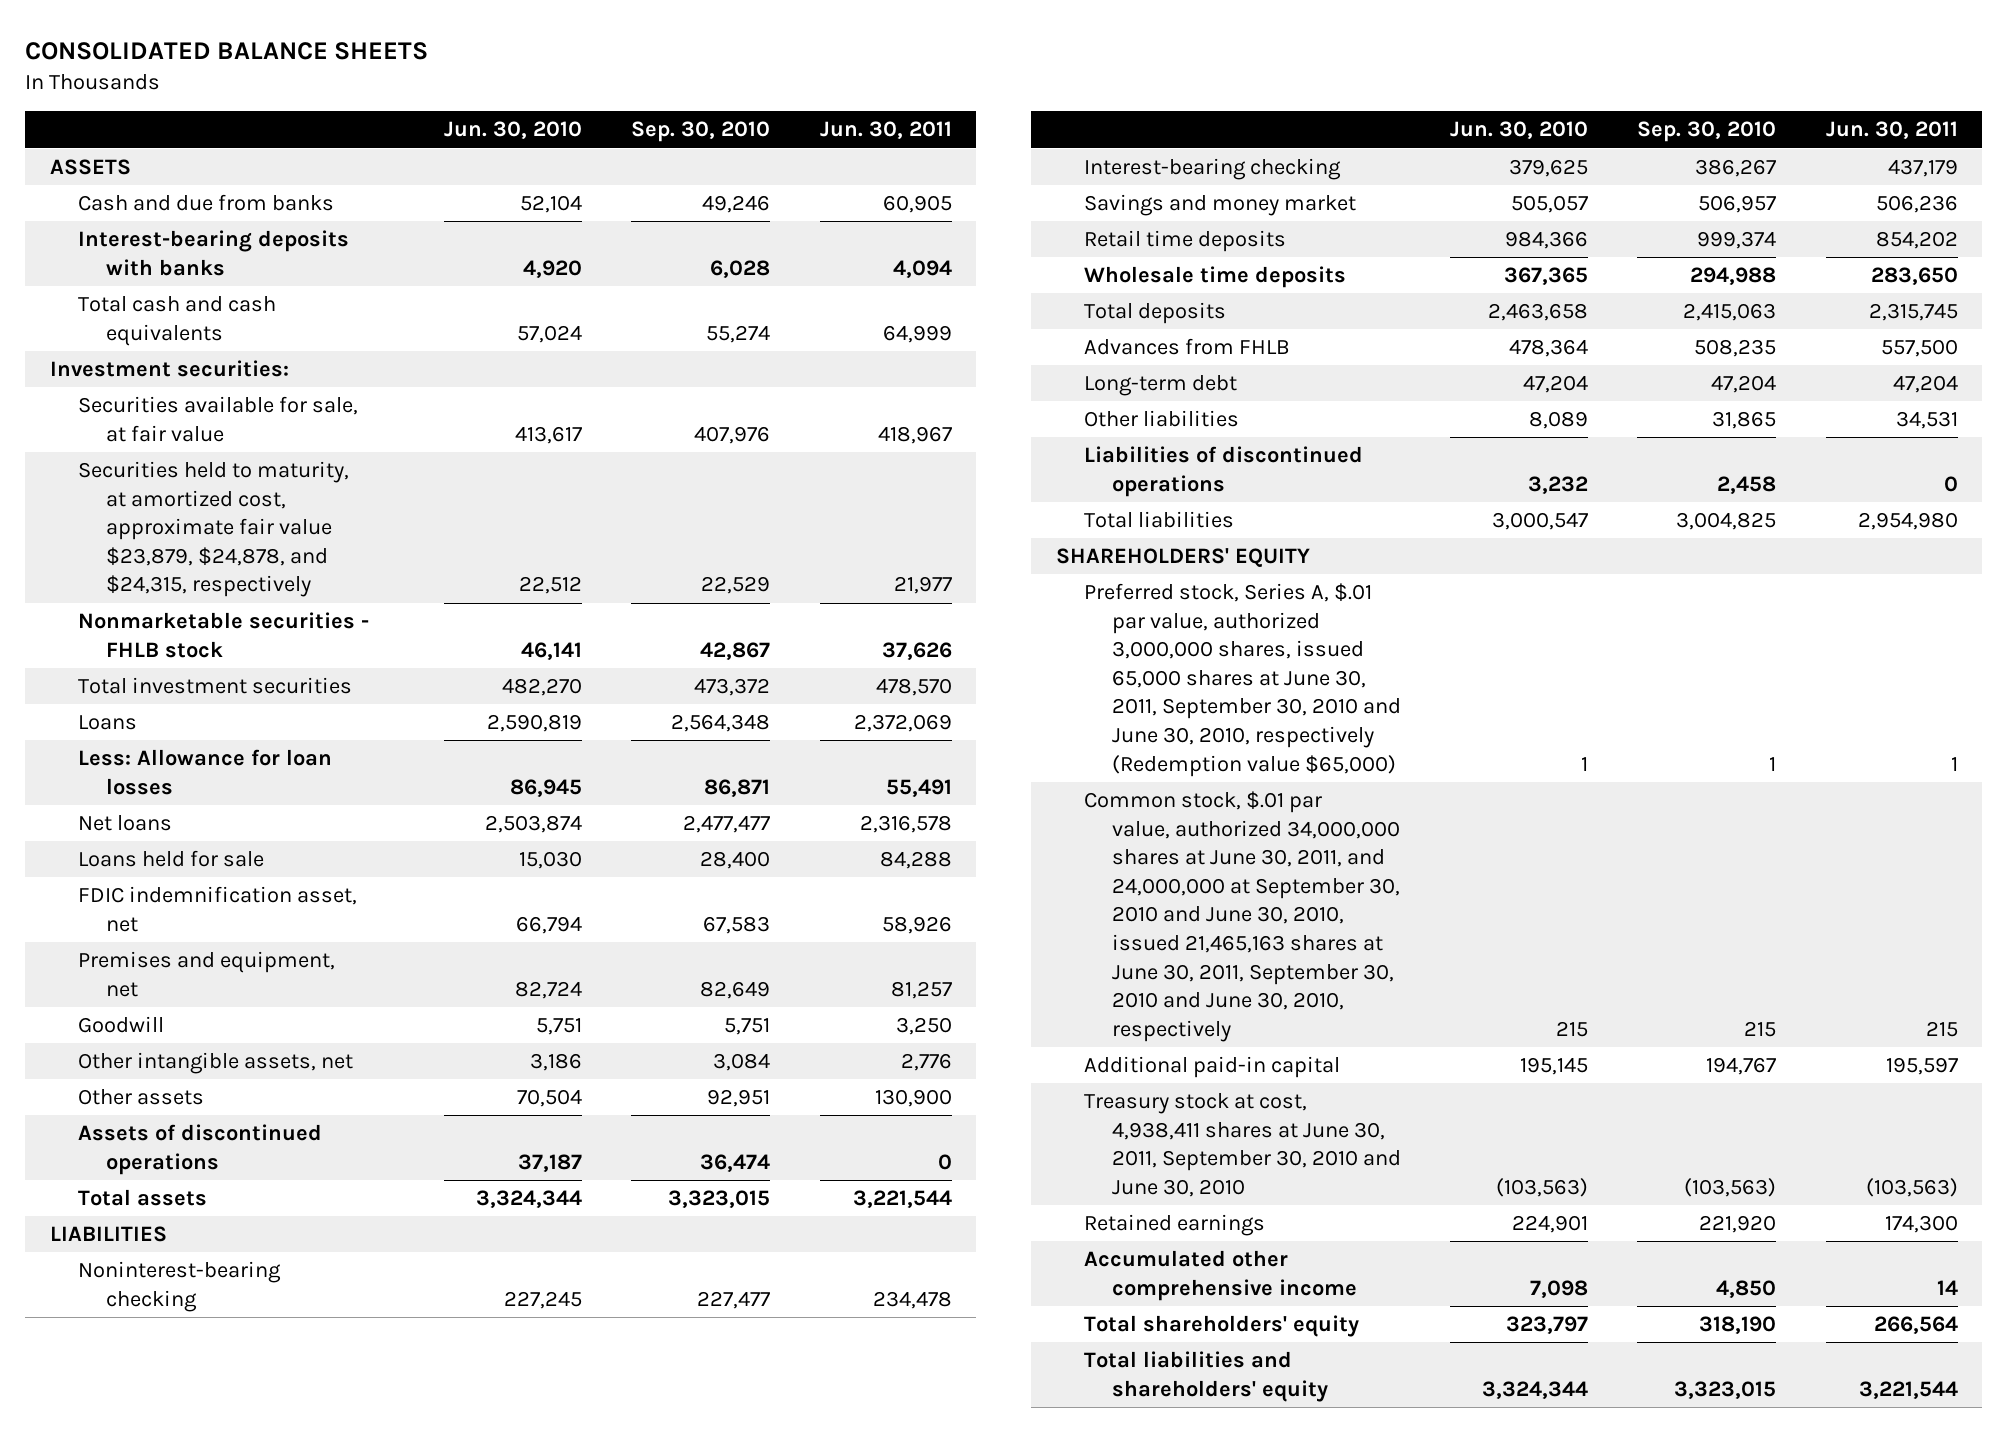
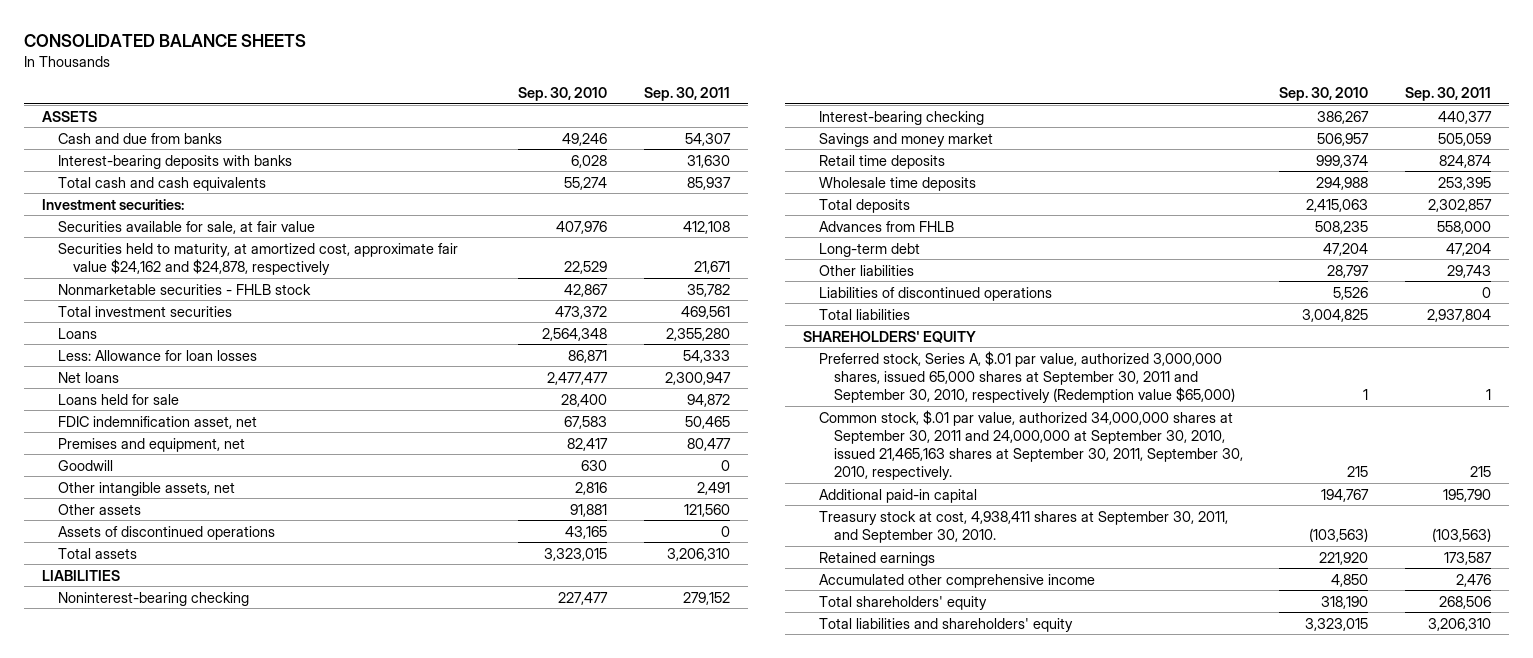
[444,121,583,140] Jun. 30, 2010 -> none
[819,121,952,140] Jun. 30, 2011 -> none
none -> [643,86,730,101] Sep. 30, 2011
[77,461,349,598] Securities held to maturity, at amortized cost, approximate fair value $23,879, $24,878, and $24,315, respectively -> [57,242,458,275] Securities held to maturity, at amortized cost, approximate fair value $24,162 and $24,878, respectively
[700,980,771,999] 82,649 -> [567,437,609,451] 82,417
[724,1018,771,1036] 5,751 -> [581,459,608,471] 630
[713,1053,771,1072] 3,084 -> [575,481,608,495] 2,816
[707,1089,771,1108] 92,951 -> [570,503,608,517] 91,881
[700,1153,771,1172] 36,474 -> [565,525,608,539] 43,165
[1712,411,1777,430] 31,865 -> [1327,264,1370,278] 28,797
[1717,475,1777,494] 2,458 -> [1333,286,1369,300] 5,526
[1083,583,1401,777] Preferred stock, Series A, $.01 par value, authorized 3,000,000 shares, issued 65,000 shares at June 30, 2011, September 30, 2010 and June 30, 2010, respectively (Redemption value $65,000) -> [818,350,1235,403] Preferred stock, Series A, $.01 par value, authorized 3,000,000 shares, issued 65,000 shares at September 30, 2011 and September 30, 2010, respectively (Redemption value $65,000)
[1083,791,1400,1042] Common stock, $.01 par value, authorized 34,000,000 shares at June 30, 2011, and 24,000,000 at September 30, 2010 and June 30, 2010, issued 21,465,163 shares at June 30, 2011, September 30, 2010 and June 30, 2010, respectively -> [818,409,1243,481] Common stock, $.01 par value, authorized 34,000,000 shares at September 30, 2011 and 24,000,000 at September 30, 2010, issued 21,465,163 shares at September 30, 2011, September 30, 2010, respectively.
[1083,1093,1401,1197] Treasury stock at cost, 4,938,411 shares at June 30, 2011, September 30, 2010 and June 30, 2010 -> [818,510,1228,543] Treasury stock at cost, 4,938,411 shares at September 30, 2011, and September 30, 2010.

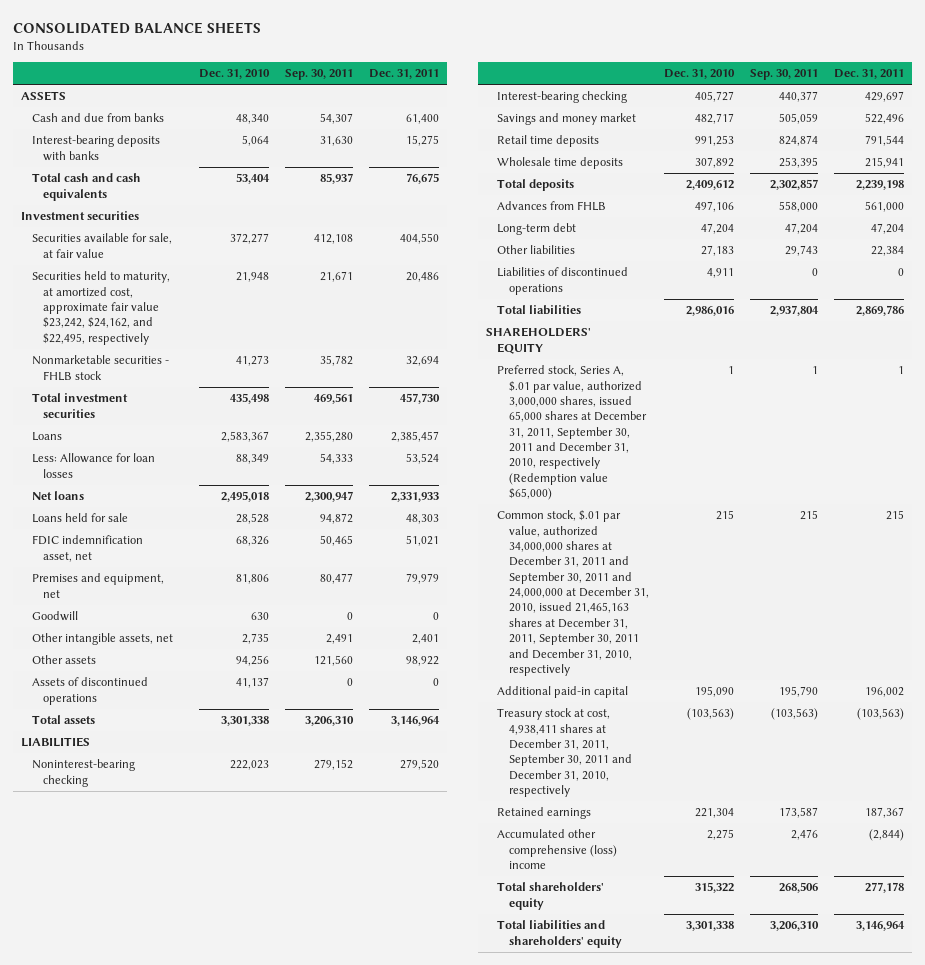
[518,86,608,101] Sep. 30, 2010 -> none
none -> [199,69,271,80] Dec. 31, 2010
none -> [368,69,439,80] Dec. 31, 2011
[42,198,185,210] Investment securities: -> [20,211,139,221] Investment securities
[57,242,458,275] Securities held to maturity, at amortized cost, approximate fair value $24,162 and $24,878, respectively -> [32,271,171,345] Securities held to maturity, at amortized cost, approximate fair value $23,242, $24,162, and $22,495, respectively
[818,350,1235,403] Preferred stock, Series A, $.01 par value, authorized 3,000,000 shares, issued 65,000 shares at September 30, 2011 and September 30, 2010, respectively (Redemption value $65,000) -> [497,365,647,501] Preferred stock, Series A, $.01 par value, authorized 3,000,000 shares, issued 65,000 shares at December 31, 2011, September 30, 2011 and December 31, 2010, respectively (Redemption value $65,000)
[818,409,1243,481] Common stock, $.01 par value, authorized 34,000,000 shares at September 30, 2011 and 24,000,000 at September 30, 2010, issued 21,465,163 shares at September 30, 2011, September 30, 2010, respectively. -> [497,510,649,676] Common stock, $.01 par value, authorized 34,000,000 shares at December 31, 2011 and September 30, 2011 and 24,000,000 at December 31, 2010, issued 21,465,163 shares at December 31, 2011, September 30, 2011 and December 31, 2010, respectively
[818,510,1228,543] Treasury stock at cost, 4,938,411 shares at September 30, 2011, and September 30, 2010. -> [497,708,632,798] Treasury stock at cost, 4,938,411 shares at December 31, 2011, September 30, 2011 and December 31, 2010, respectively
[818,573,1095,588] Accumulated other comprehensive income -> [497,829,617,869] Accumulated other comprehensive (loss) income

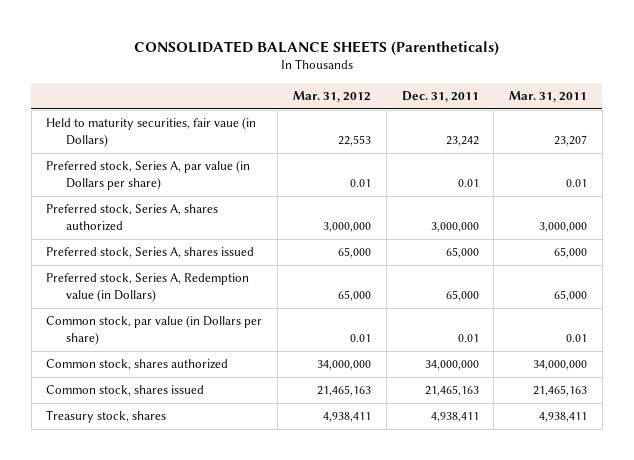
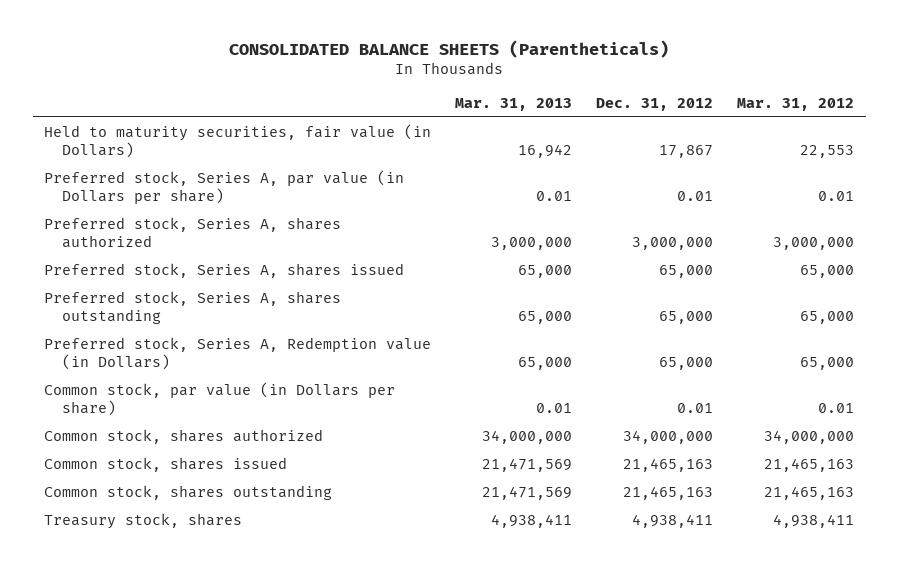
[401,91,479,103] Dec. 31, 2011 -> none
[509,91,588,103] Mar. 31, 2011 -> none
none -> [455,97,573,111] Mar. 31, 2013
none -> [595,97,713,111] Dec. 31, 2012
[46,117,257,148] Held to maturity securities, fair vaue (in Dollars) -> [44,124,432,159] Held to maturity securities, fair value (in Dollars)
none -> [44,291,342,325] Preferred stock, Series A, shares outstanding
none -> [44,485,333,501] Common stock, shares outstanding

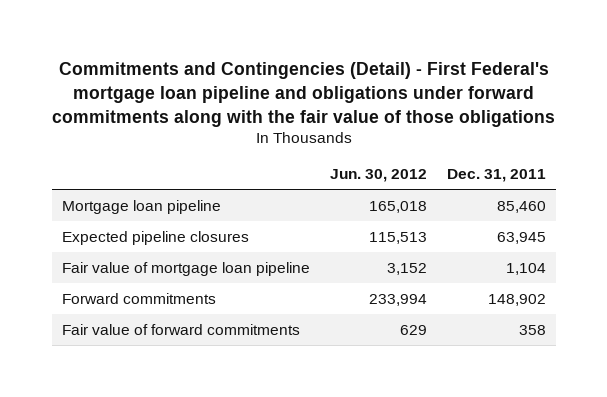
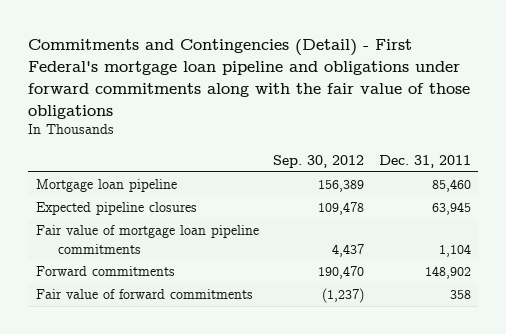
[329,169,427,183] Jun. 30, 2012 -> none
none -> [273,154,365,168] Sep. 30, 2012
[61,261,310,276] Fair value of mortgage loan pipeline -> [35,225,259,254] Fair value of mortgage loan pipeline commitments

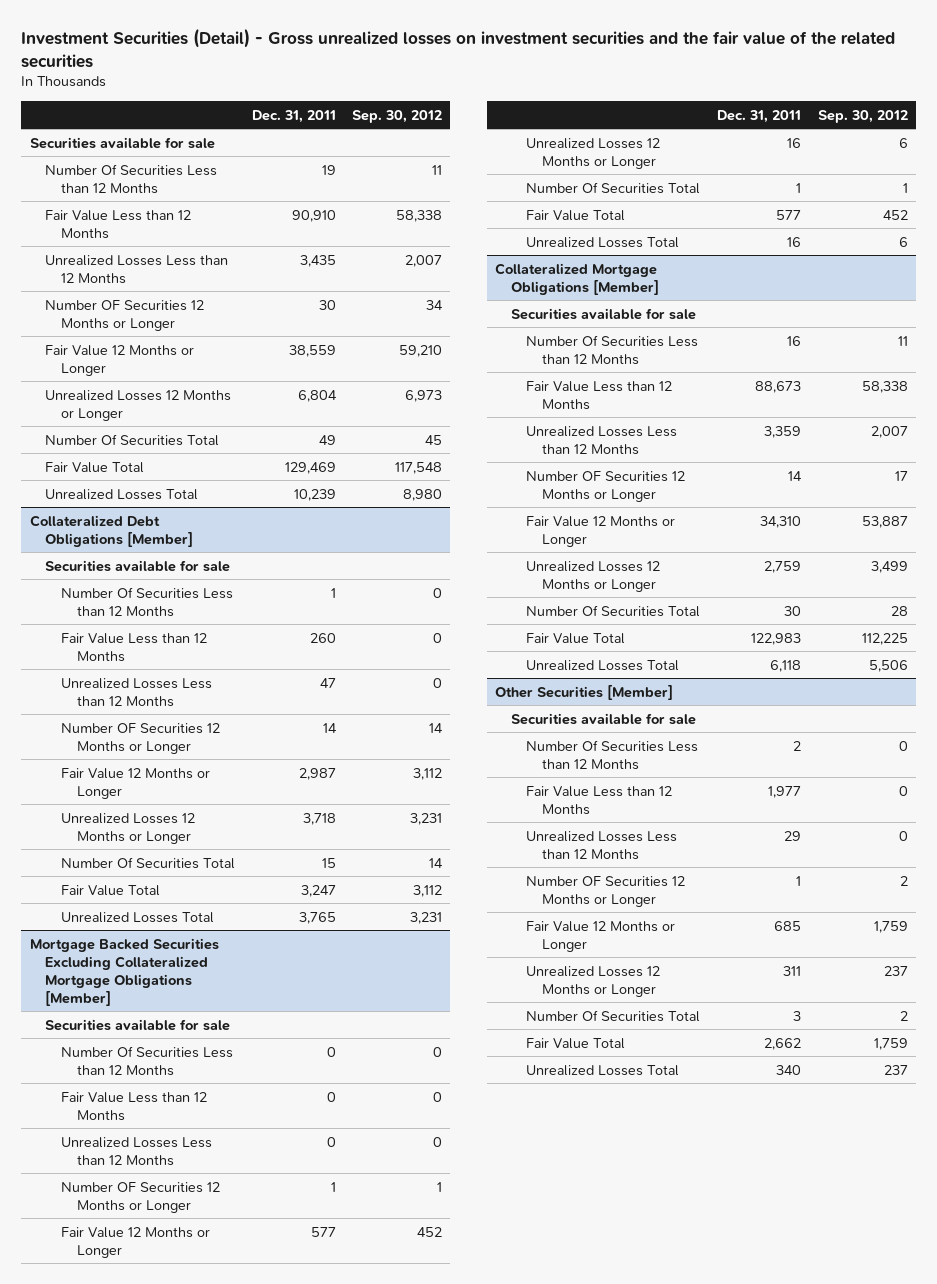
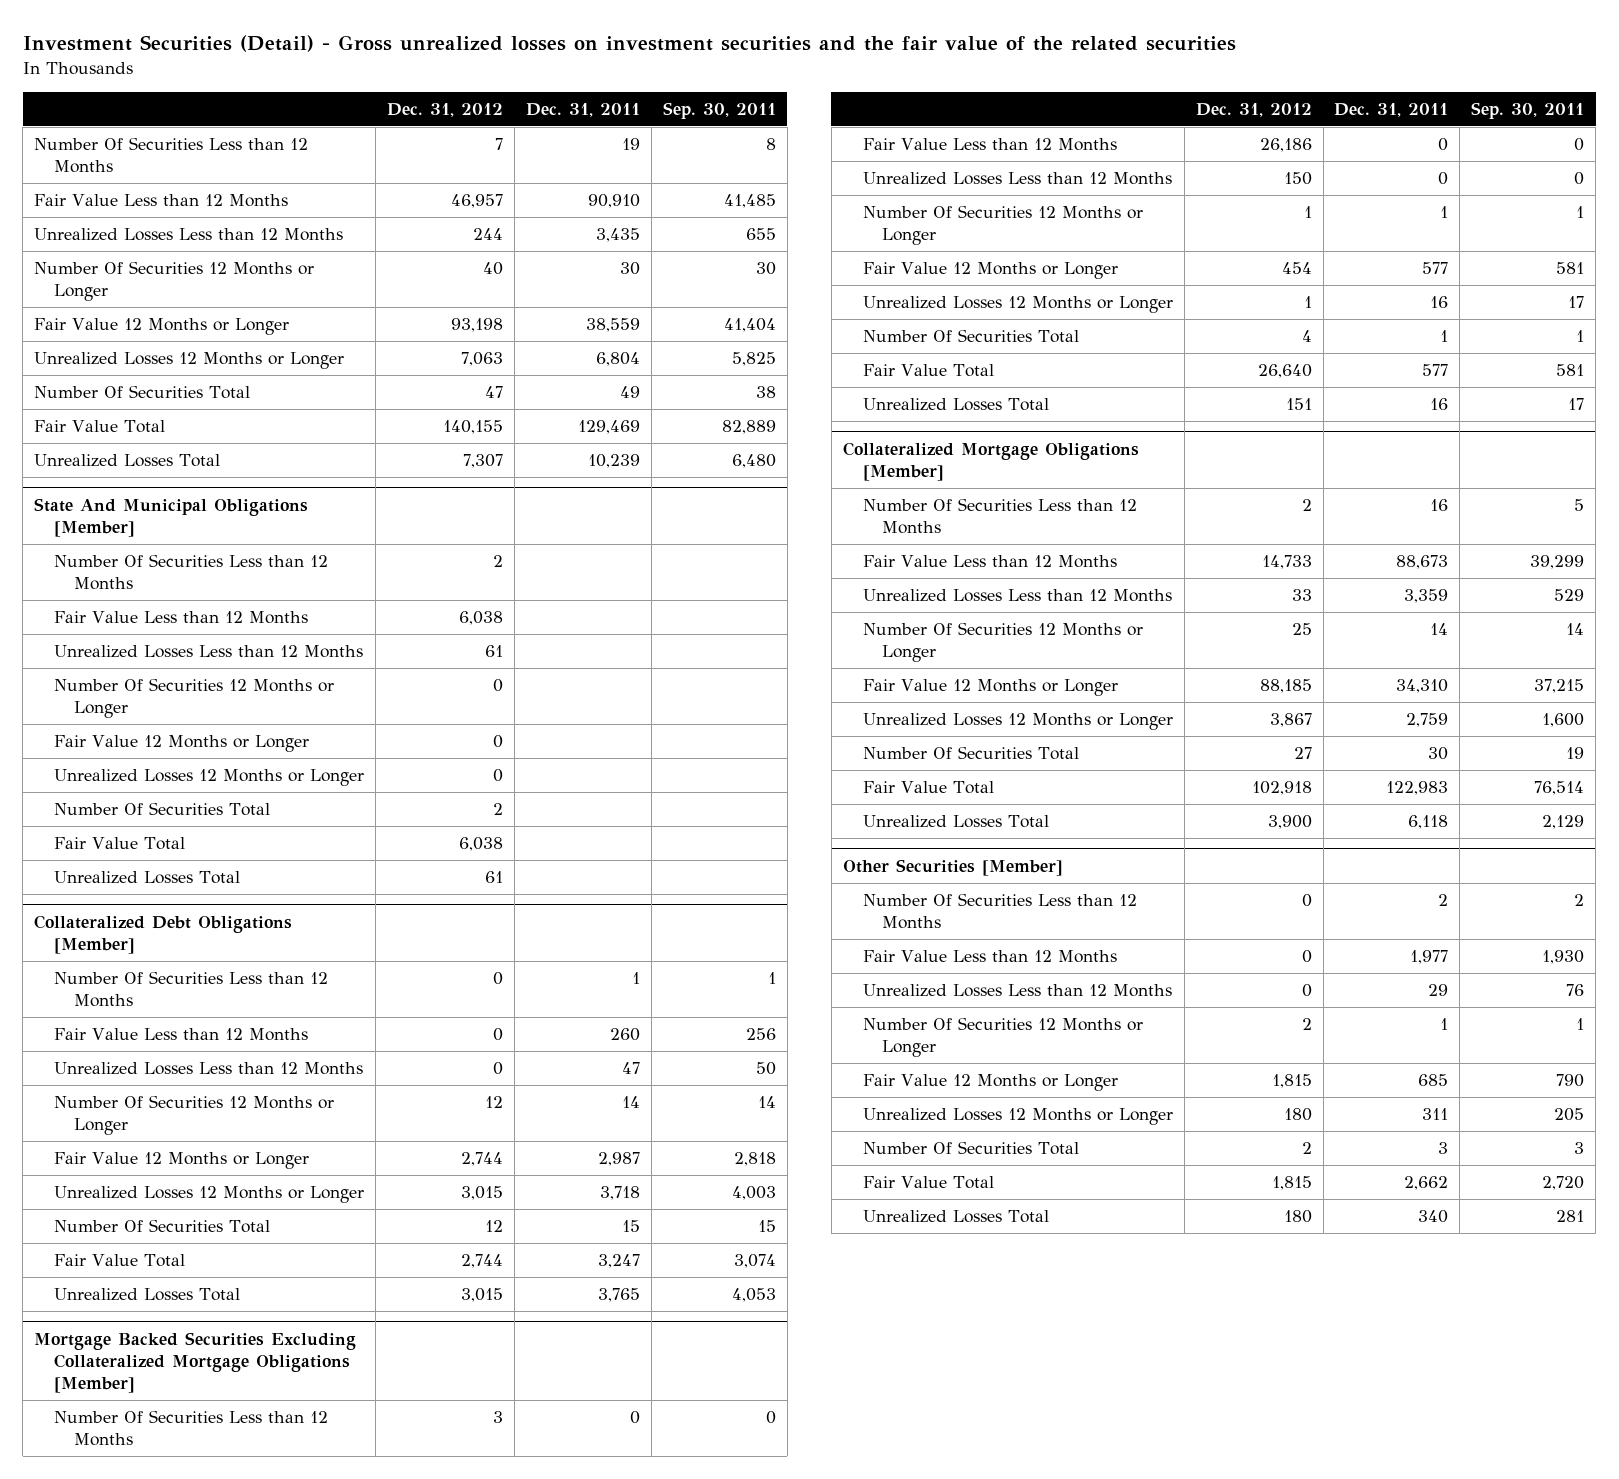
[352,109,443,123] Sep. 30, 2012 -> none
none -> [386,102,503,117] Dec. 31, 2012
none -> [662,101,776,119] Sep. 30, 2011
[29,136,215,149] Securities available for sale -> none
[45,299,205,331] Number OF Securities 12 Months or Longer -> [34,261,315,301] Number Of Securities 12 Months or Longer
none -> [34,498,309,537] State And Municipal Obligations [Member]
none -> [53,554,328,590] Number Of Securities Less than 12 Months
none -> [53,611,308,625] Fair Value Less than 12 Months
none -> [53,645,363,659] Unrealized Losses Less than 12 Months
none -> [53,678,334,718] Number Of Securities 12 Months or Longer
none -> [53,735,309,753] Fair Value 12 Months or Longer
none -> [53,769,364,787] Unrealized Losses 12 Months or Longer
none -> [53,802,270,817] Number Of Securities Total
none -> [53,837,185,851] Fair Value Total
none -> [53,871,240,885] Unrealized Losses Total
[45,559,231,572] Securities available for sale -> none
[60,722,220,754] Number OF Securities 12 Months or Longer -> [53,1095,334,1135] Number Of Securities 12 Months or Longer
[45,1018,231,1031] Securities available for sale -> none
[60,1181,220,1213] Number OF Securities 12 Months or Longer -> [862,205,1143,245] Number Of Securities 12 Months or Longer
[510,307,696,320] Securities available for sale -> none
[526,470,686,502] Number OF Securities 12 Months or Longer -> [862,622,1143,662] Number Of Securities 12 Months or Longer
[510,712,696,725] Securities available for sale -> none
[526,875,686,907] Number OF Securities 12 Months or Longer -> [862,1017,1143,1057] Number Of Securities 12 Months or Longer

